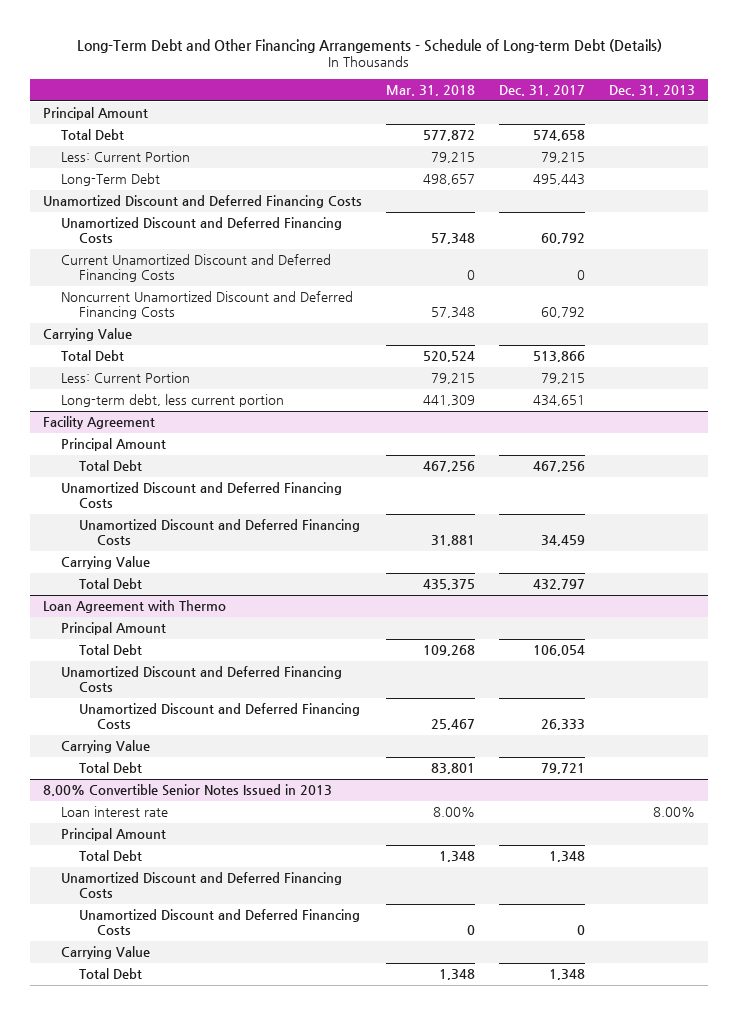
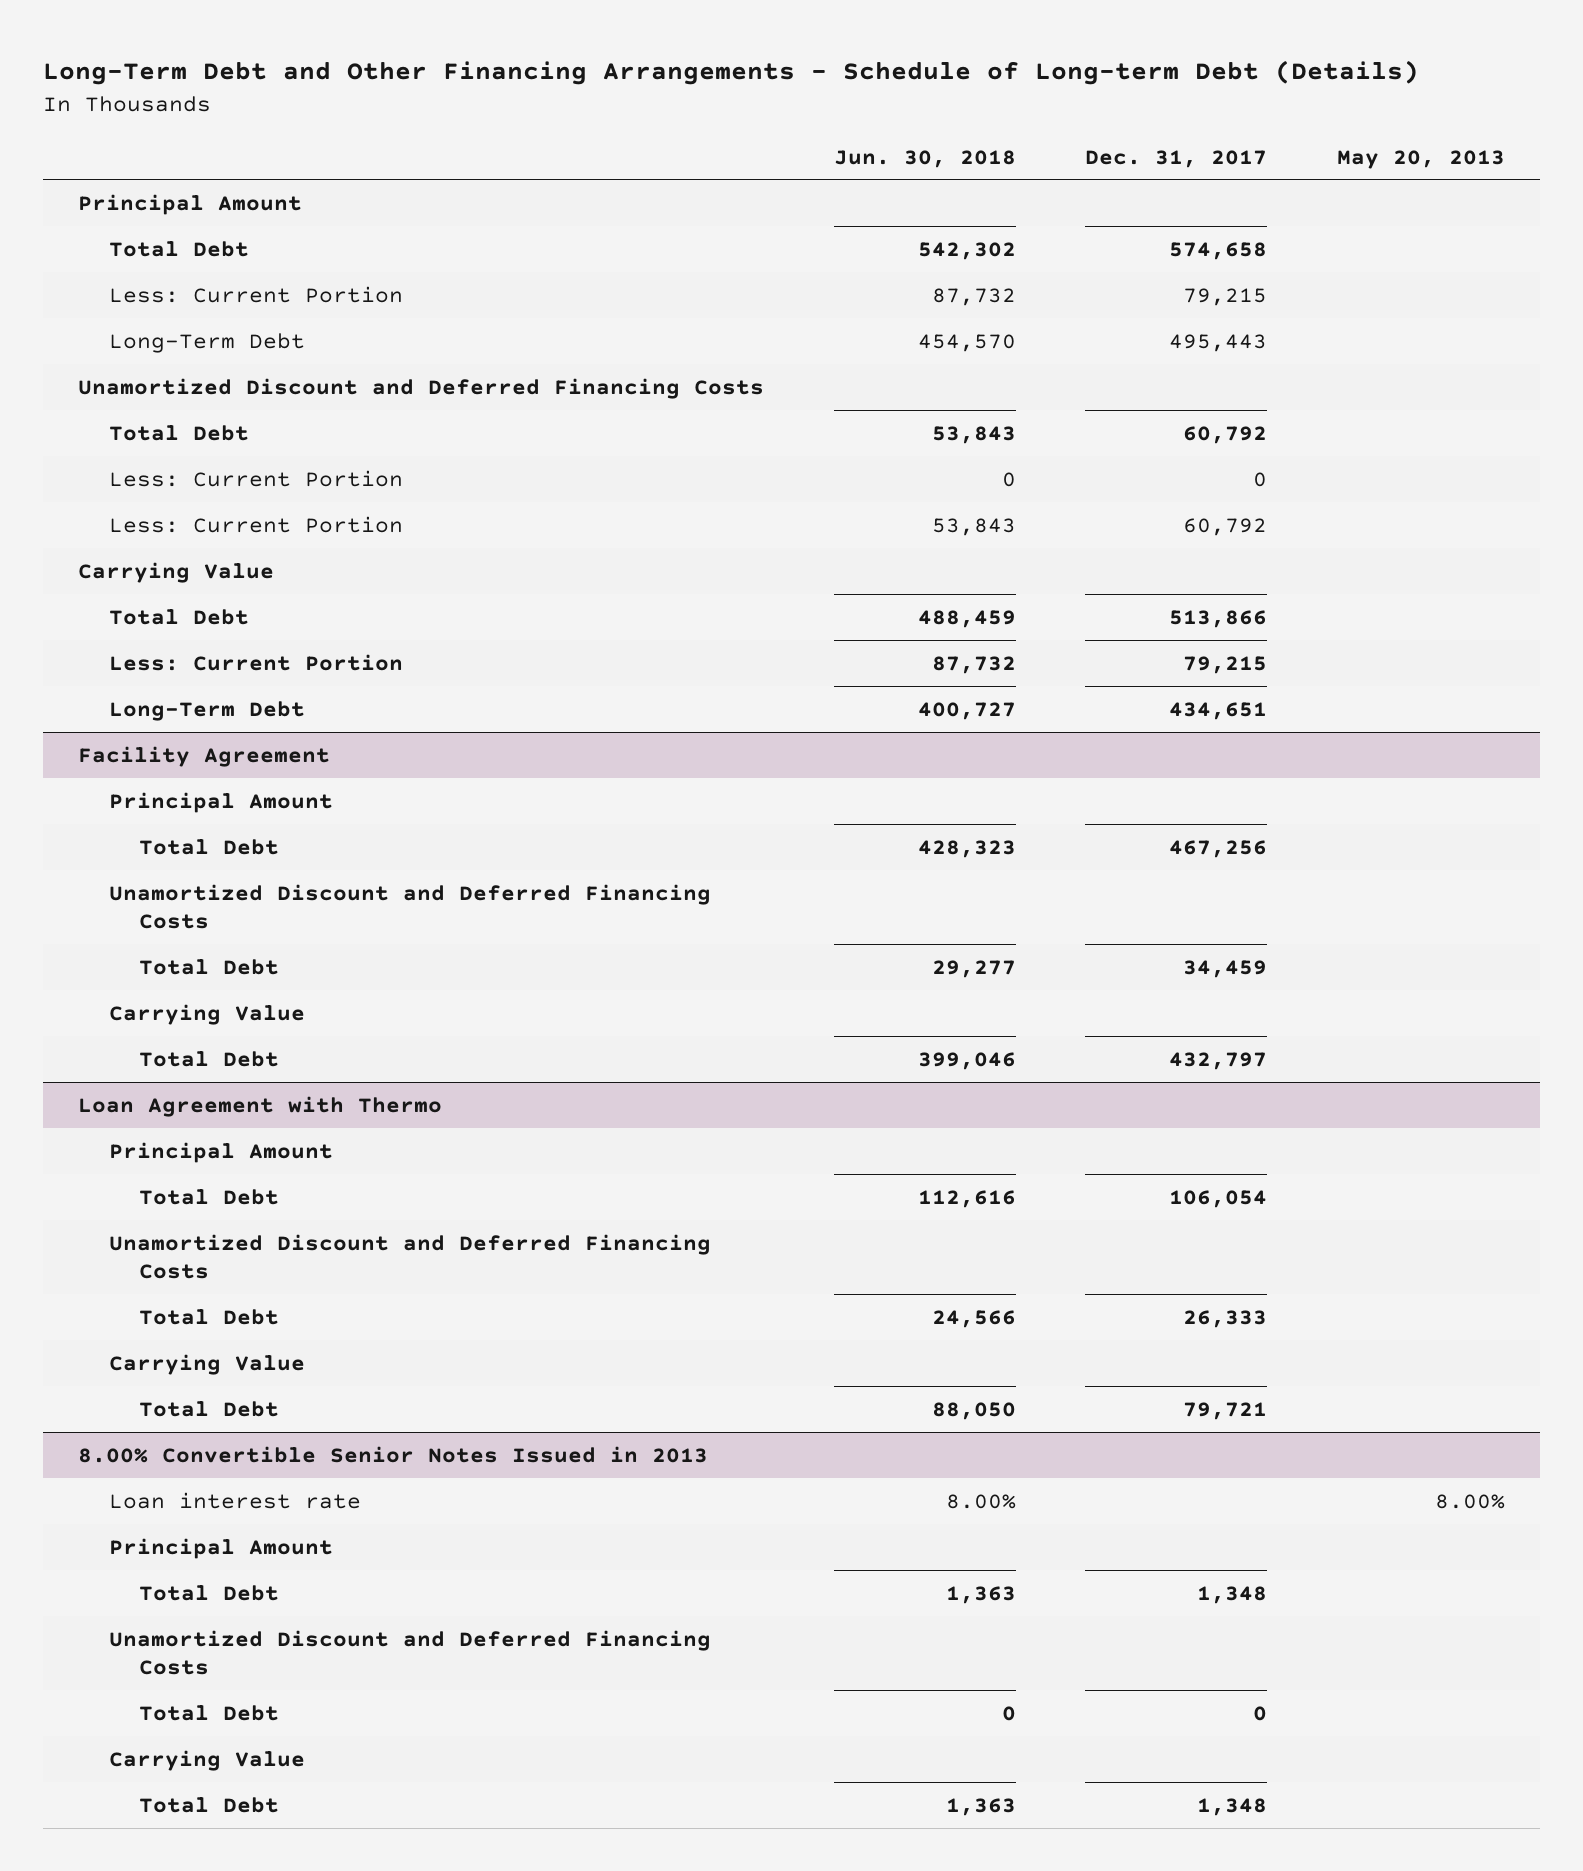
[385,84,475,96] Mar. 31, 2018 -> none
[609,84,696,96] Dec. 31, 2013 -> none
none -> [833,149,1016,168] Jun. 30, 2018
none -> [1337,149,1506,169] May 20, 2013
[60,217,342,243] Unamortized Discount and Deferred Financing Costs -> [108,424,249,441] Total Debt
[60,254,331,282] Current Unamortized Discount and Deferred Financing Costs -> [108,469,403,487] Less: Current Portion
[60,291,353,319] Noncurrent Unamortized Discount and Deferred Financing Costs -> [108,515,403,533] Less: Current Portion
[60,394,284,408] Long-term debt, less current portion -> [108,700,305,721] Long-Term Debt
[79,519,361,545] Unamortized Discount and Deferred Financing Costs -> [139,958,280,975] Total Debt
[79,703,361,729] Unamortized Discount and Deferred Financing Costs -> [139,1308,280,1325] Total Debt
[79,909,361,935] Unamortized Discount and Deferred Financing Costs -> [139,1704,280,1721] Total Debt

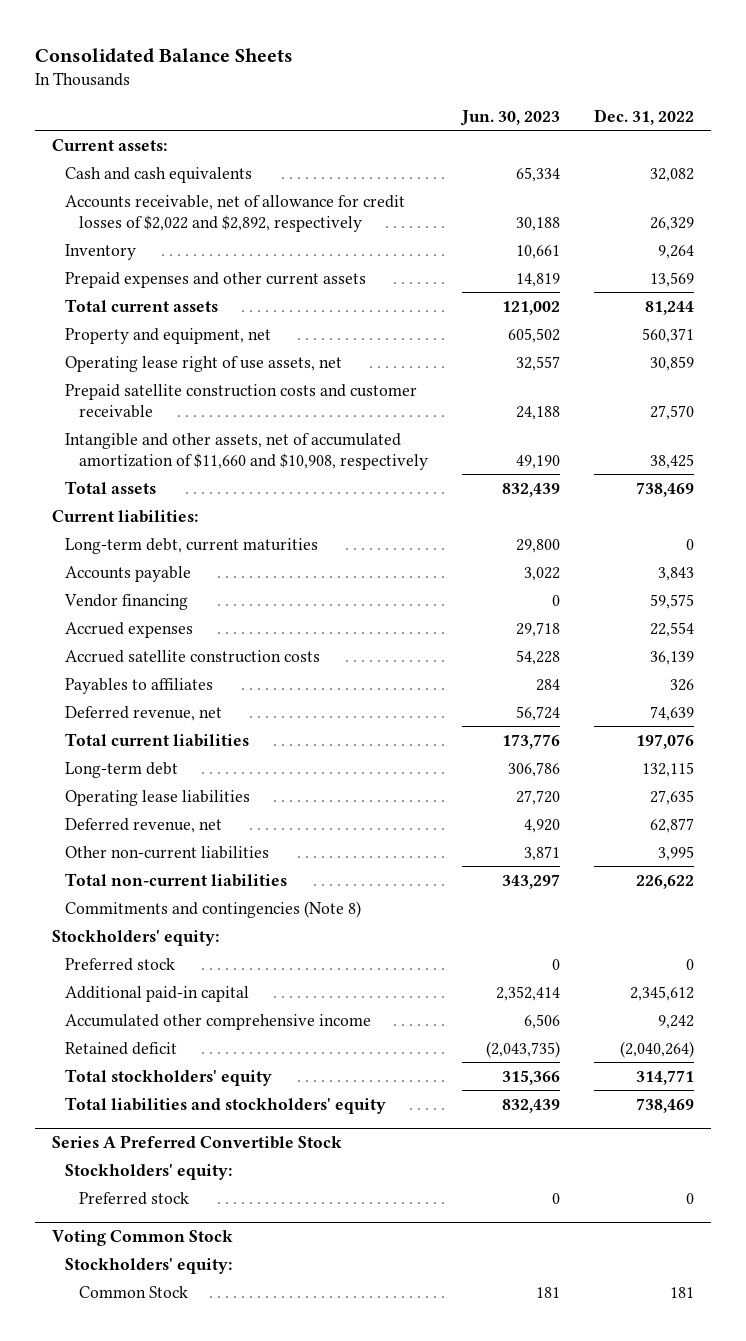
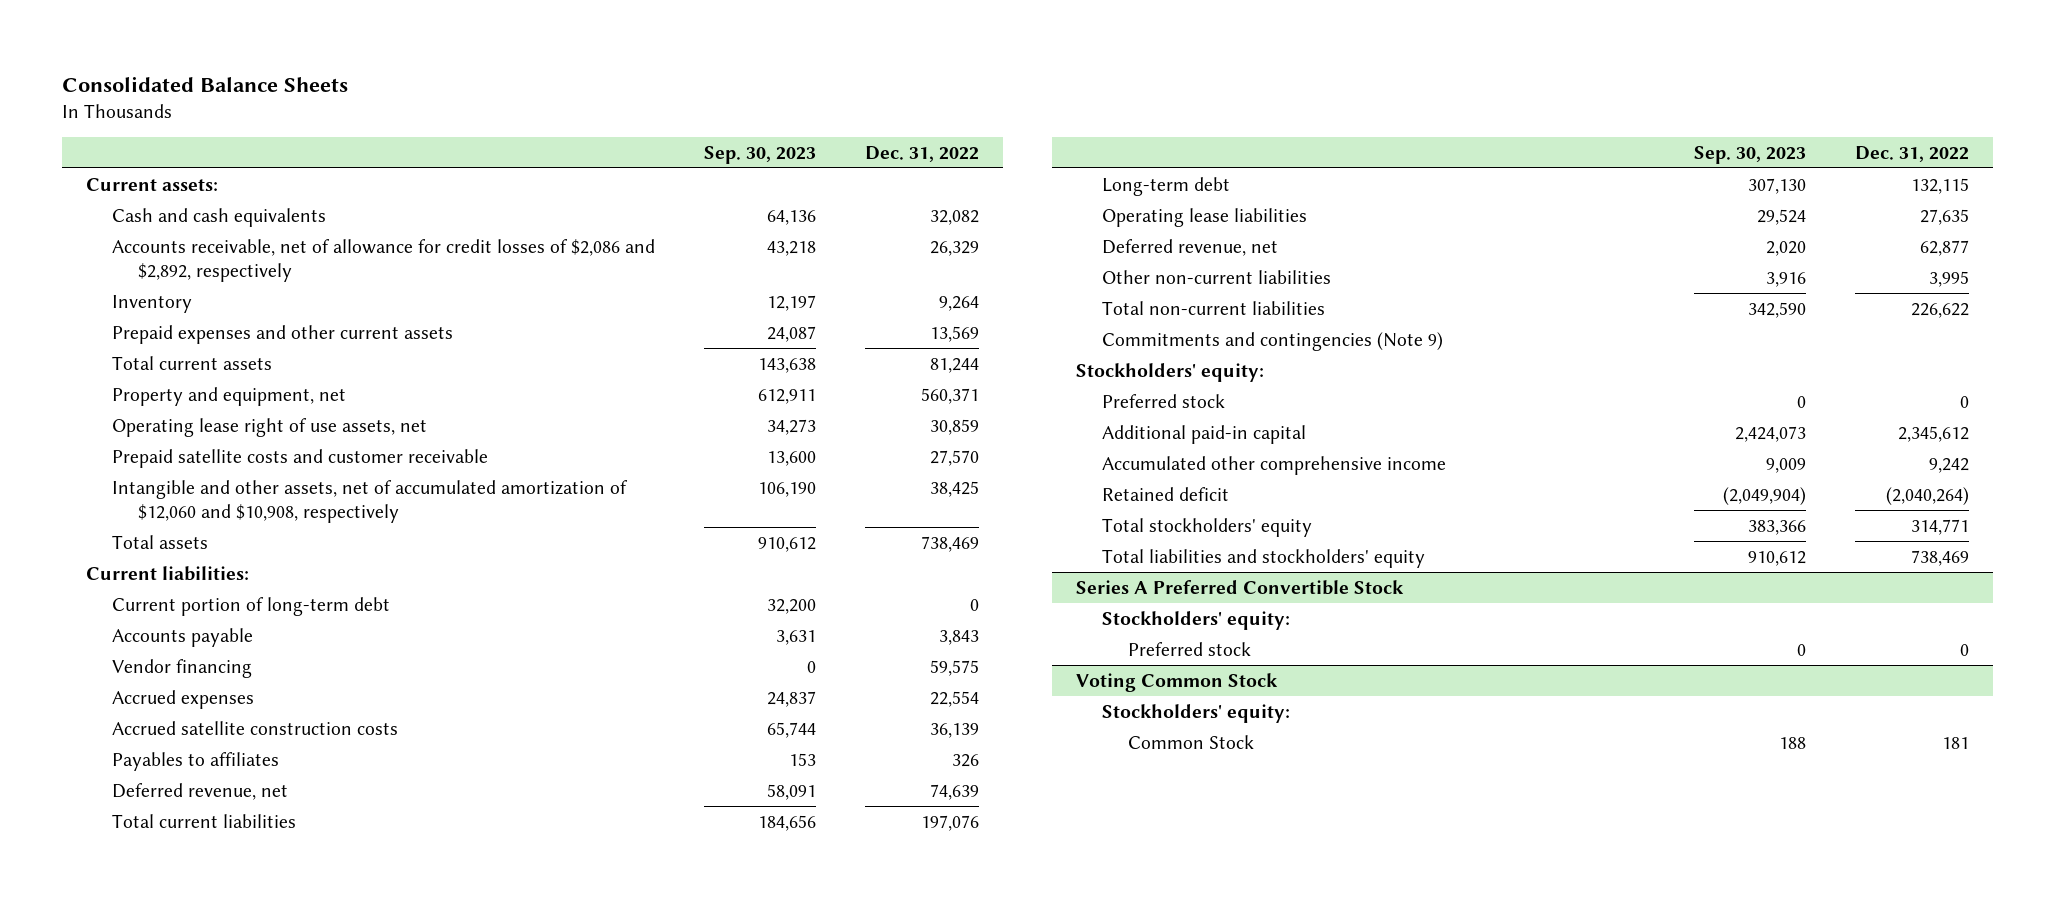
[460,110,561,127] Jun. 30, 2023 -> none
none -> [704,145,817,164] Sep. 30, 2023
[65,194,406,232] Accounts receivable, net of allowance for credit losses of $2,022 and $2,892, respectively -> [112,238,656,282] Accounts receivable, net of allowance for credit losses of $2,086 and $2,892, respectively
[65,383,418,418] Prepaid satellite construction costs and customer receivable -> [112,448,489,468] Prepaid satellite costs and customer receivable
[65,432,429,470] Intangible and other assets, net of accumulated amortization of $11,660 and $10,908, respectively -> [112,479,629,523] Intangible and other assets, net of accumulated amortization of $12,060 and $10,908, respectively
[65,537,319,554] Long-term debt, current maturities -> [112,596,391,616] Current portion of long-term debt
[65,900,362,918] Commitments and contingencies (Note 8) -> [1102,331,1444,351] Commitments and contingencies (Note 9)

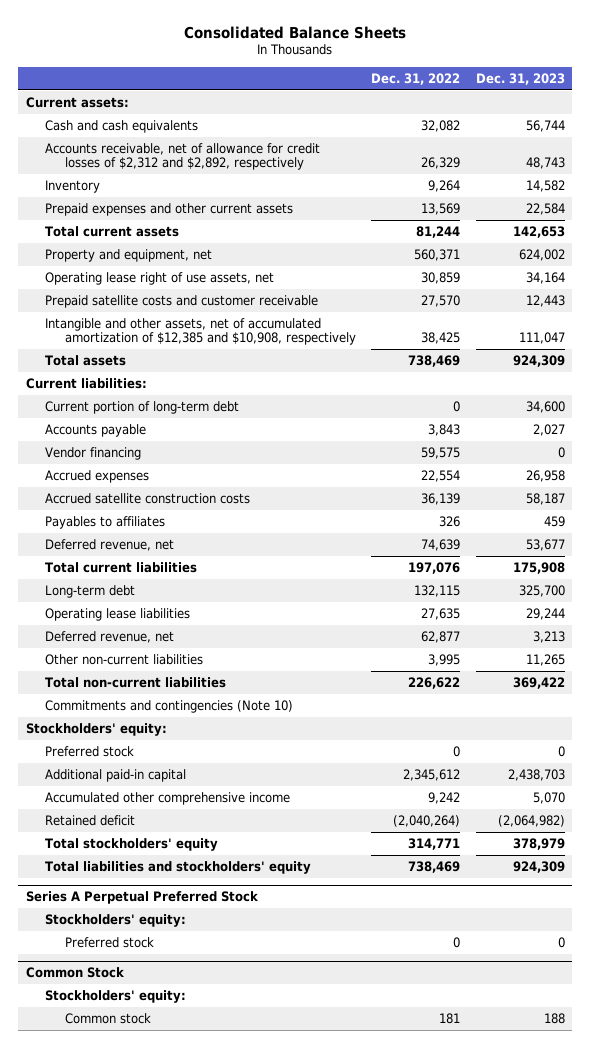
[704,145,817,164] Sep. 30, 2023 -> none
none -> [475,72,565,85] Dec. 31, 2023
[112,238,656,282] Accounts receivable, net of allowance for credit losses of $2,086 and $2,892, respectively -> [45,143,321,171] Accounts receivable, net of allowance for credit losses of $2,312 and $2,892, respectively
[112,479,629,523] Intangible and other assets, net of accumulated amortization of $12,060 and $10,908, respectively -> [45,318,356,346] Intangible and other assets, net of accumulated amortization of $12,385 and $10,908, respectively
[1102,331,1444,351] Commitments and contingencies (Note 9) -> [45,700,294,714] Commitments and contingencies (Note 10)
[1076,579,1405,595] Series A Preferred Convertible Stock -> [25,891,258,905] Series A Perpetual Preferred Stock
[1076,672,1279,692] Voting Common Stock -> [25,967,124,979] Common Stock
[1128,734,1255,749] Common Stock -> [64,1013,151,1025] Common stock

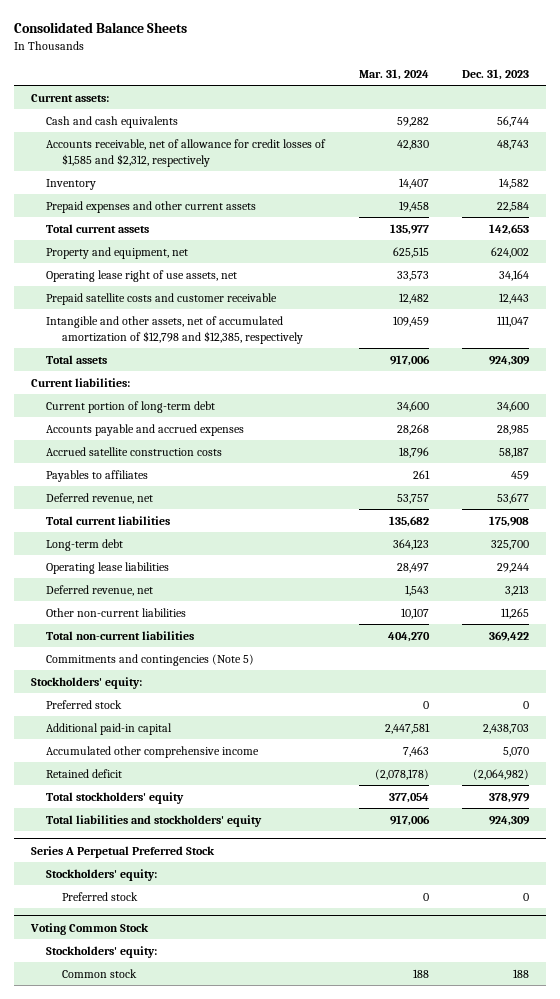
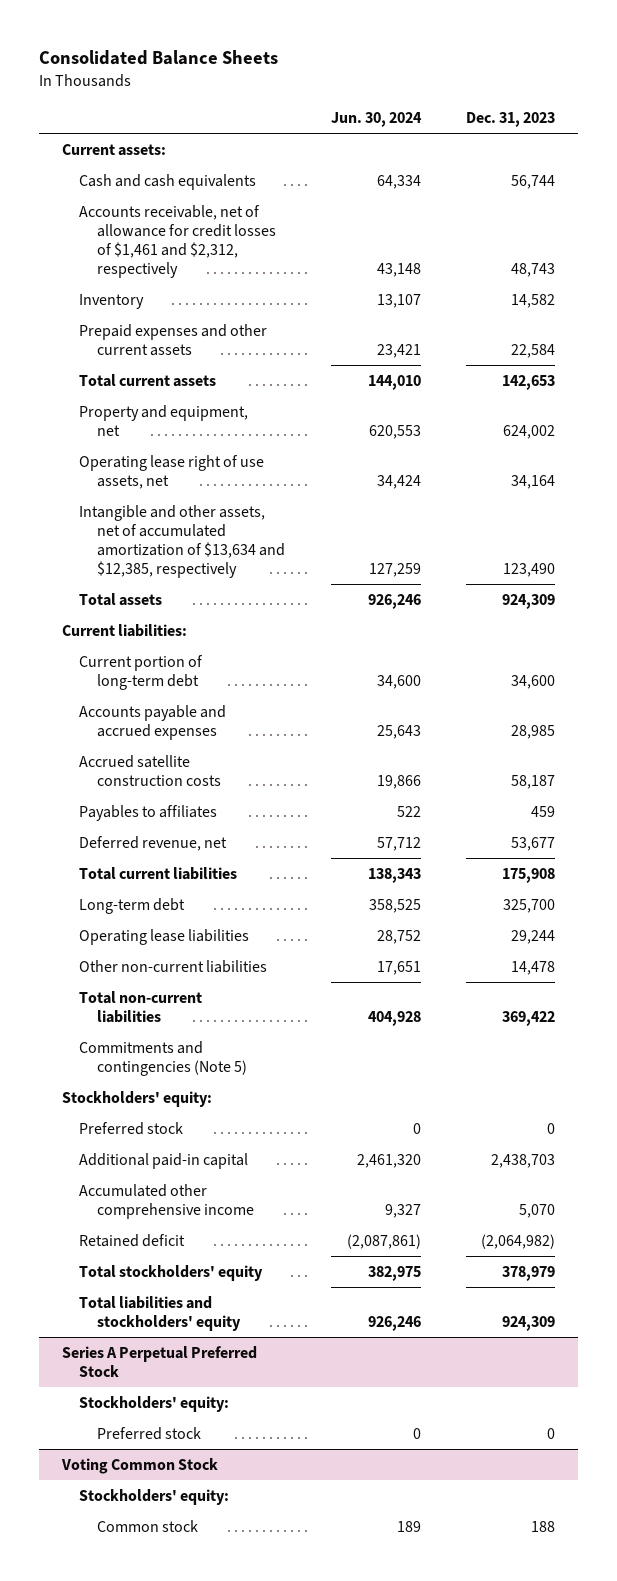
[358,68,429,80] Mar. 31, 2024 -> none
none -> [330,111,422,127] Jun. 30, 2024
[46,138,327,167] Accounts receivable, net of allowance for credit losses of $1,585 and $2,312, respectively -> [79,204,277,278] Accounts receivable, net of allowance for credit losses of $1,461 and $2,312, respectively
[46,292,278,305] Prepaid satellite costs and customer receivable -> none
[46,315,303,344] Intangible and other assets, net of accumulated amortization of $12,798 and $12,385, respectively -> [79,504,286,578] Intangible and other assets, net of accumulated amortization of $13,634 and $12,385, respectively
[496,315,529,327] 111,047 -> [503,562,556,577] 123,490
[46,584,154,596] Deferred revenue, net -> none
[500,607,529,619] 11,265 -> [511,960,556,975] 14,478

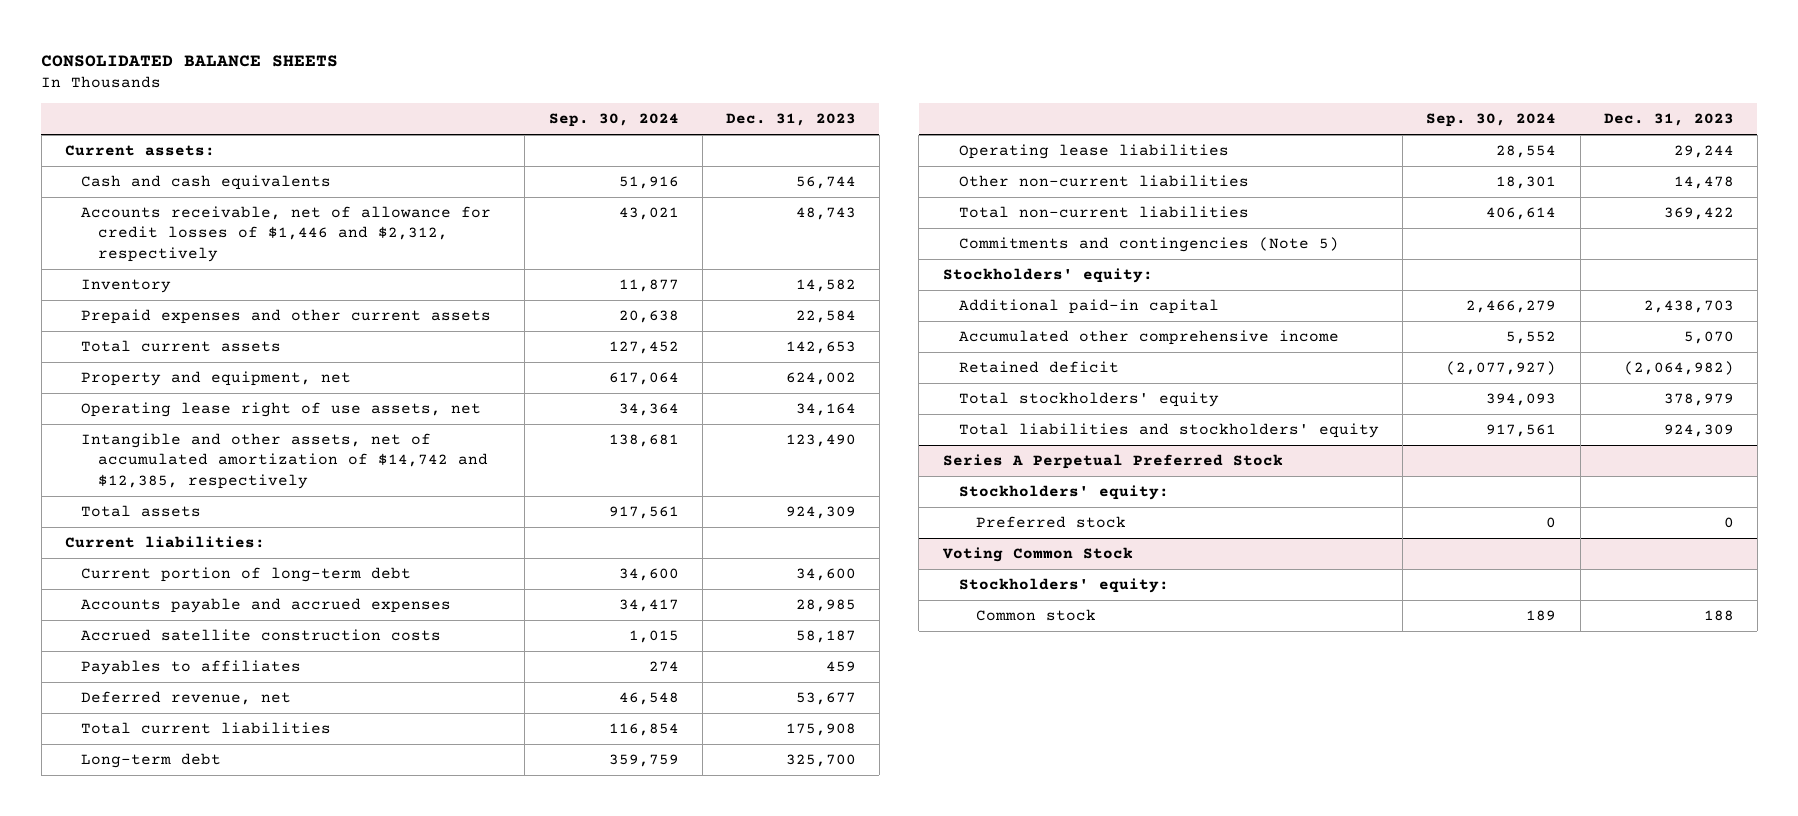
[38,49,278,65] Consolidated Balance Sheets -> [41,54,339,67] CONSOLIDATED BALANCE SHEETS
[330,111,422,127] Jun. 30, 2024 -> none
none -> [548,113,679,128] Sep. 30, 2024
[79,204,277,278] Accounts receivable, net of allowance for credit losses of $1,461 and $2,312, respectively -> [81,206,492,262] Accounts receivable, net of allowance for credit losses of $1,446 and $2,312, respectively
[79,504,286,578] Intangible and other assets, net of accumulated amortization of $13,634 and $12,385, respectively -> [81,433,489,489] Intangible and other assets, net of accumulated amortization of $14,742 and $12,385, respectively
[79,1121,184,1135] Preferred stock -> none

